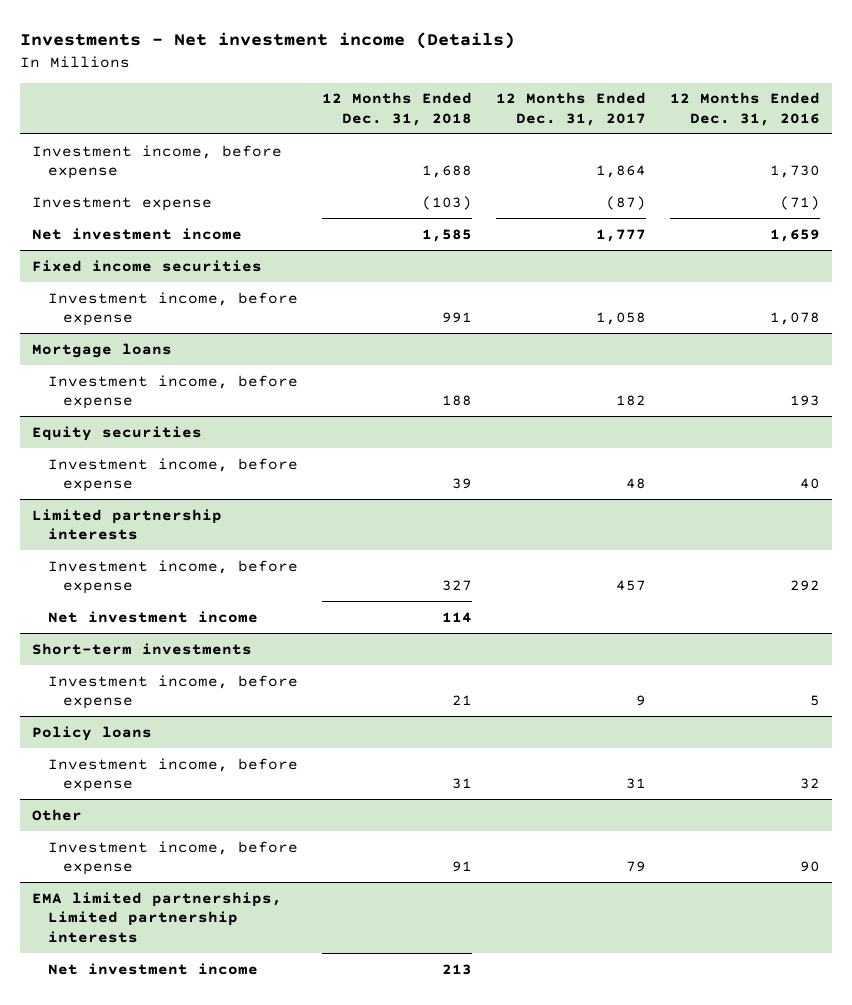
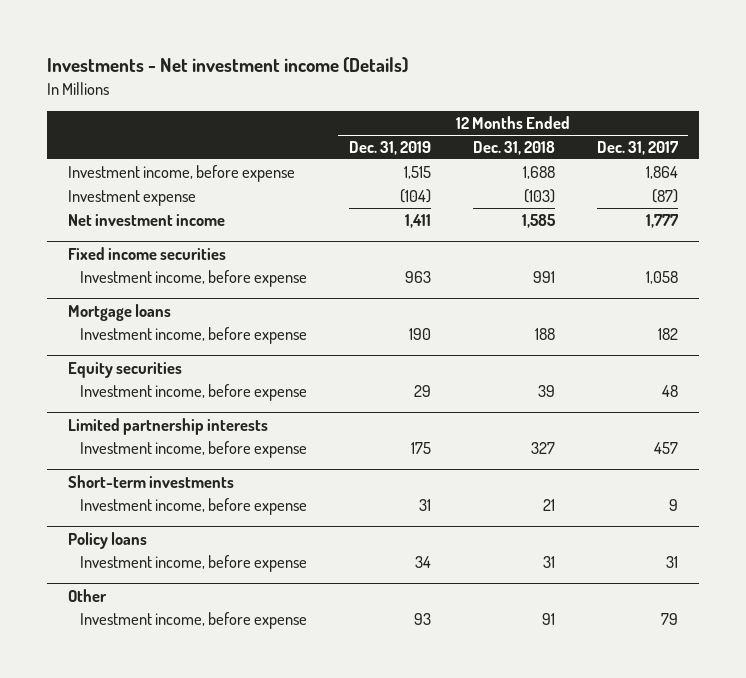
[669,92,820,126] 12 Months Ended Dec. 31, 2016 -> none
none -> [348,140,431,155] Dec. 31, 2019
[47,610,258,623] Net investment income -> none
[31,891,282,944] EMA limited partnerships, Limited partnership interests -> none
[47,962,258,975] Net investment income -> none

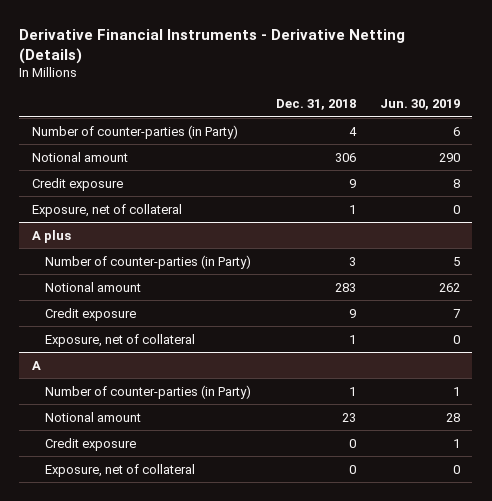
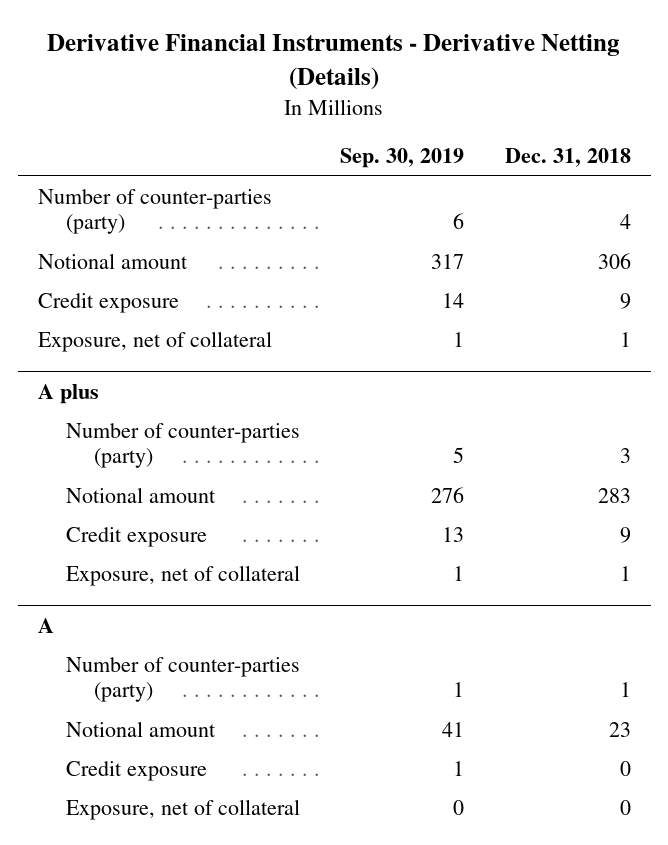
[380,98,461,110] Jun. 30, 2019 -> none
none -> [340,148,465,169] Sep. 30, 2019
[31,124,238,139] Number of counter-parties (in Party) -> [37,188,272,235] Number of counter-parties (party)
[45,254,252,269] Number of counter-parties (in Party) -> [65,422,300,469] Number of counter-parties (party)
[45,384,252,399] Number of counter-parties (in Party) -> [65,656,300,703] Number of counter-parties (party)

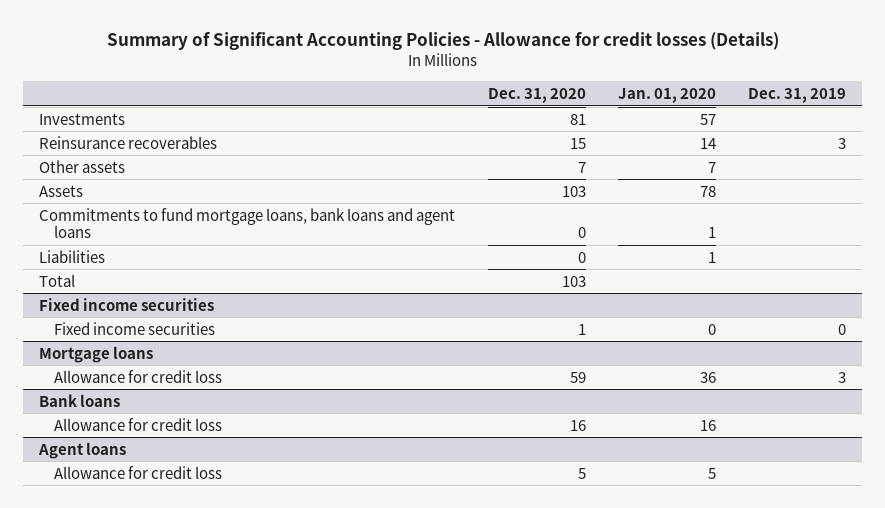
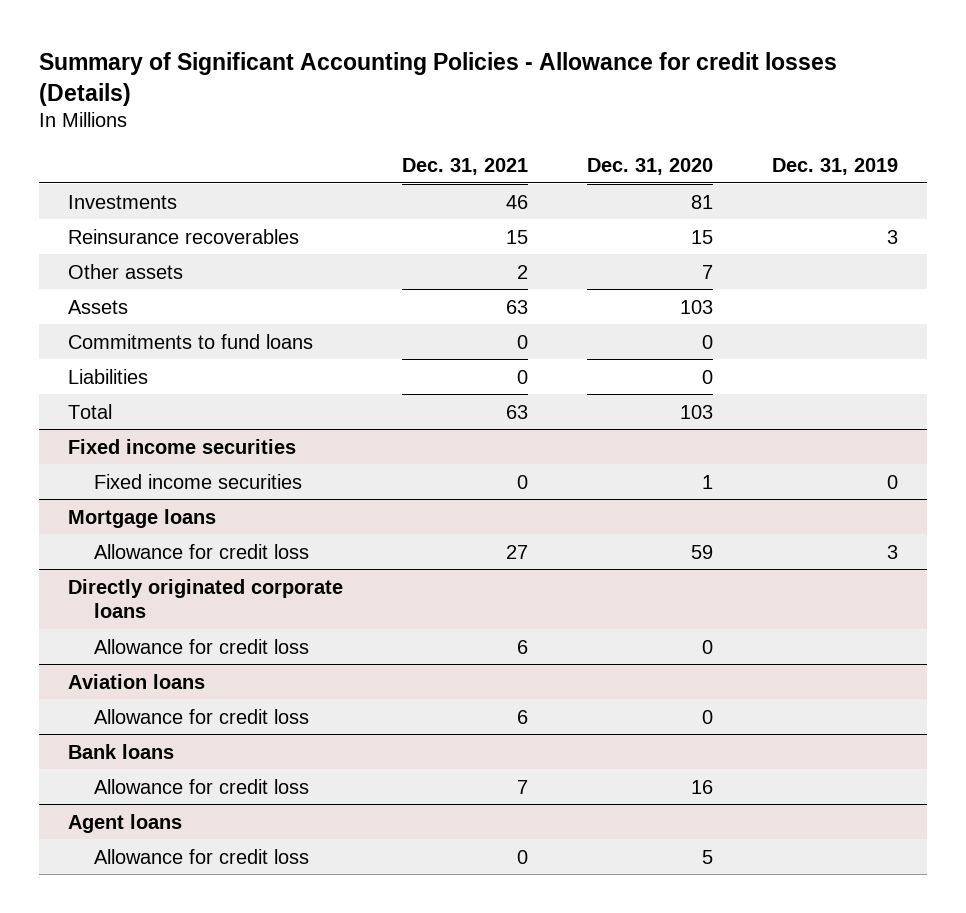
[617,87,716,103] Jan. 01, 2020 -> none
none -> [402,157,529,175] Dec. 31, 2021
[39,207,456,239] Commitments to fund mortgage loans, bank loans and agent loans -> [68,333,314,349] Commitments to fund loans
none -> [68,578,344,619] Directly originated corporate loans
none -> [94,638,310,654] Allowance for credit loss
none -> [68,673,206,689] Aviation loans
none -> [94,708,310,724] Allowance for credit loss

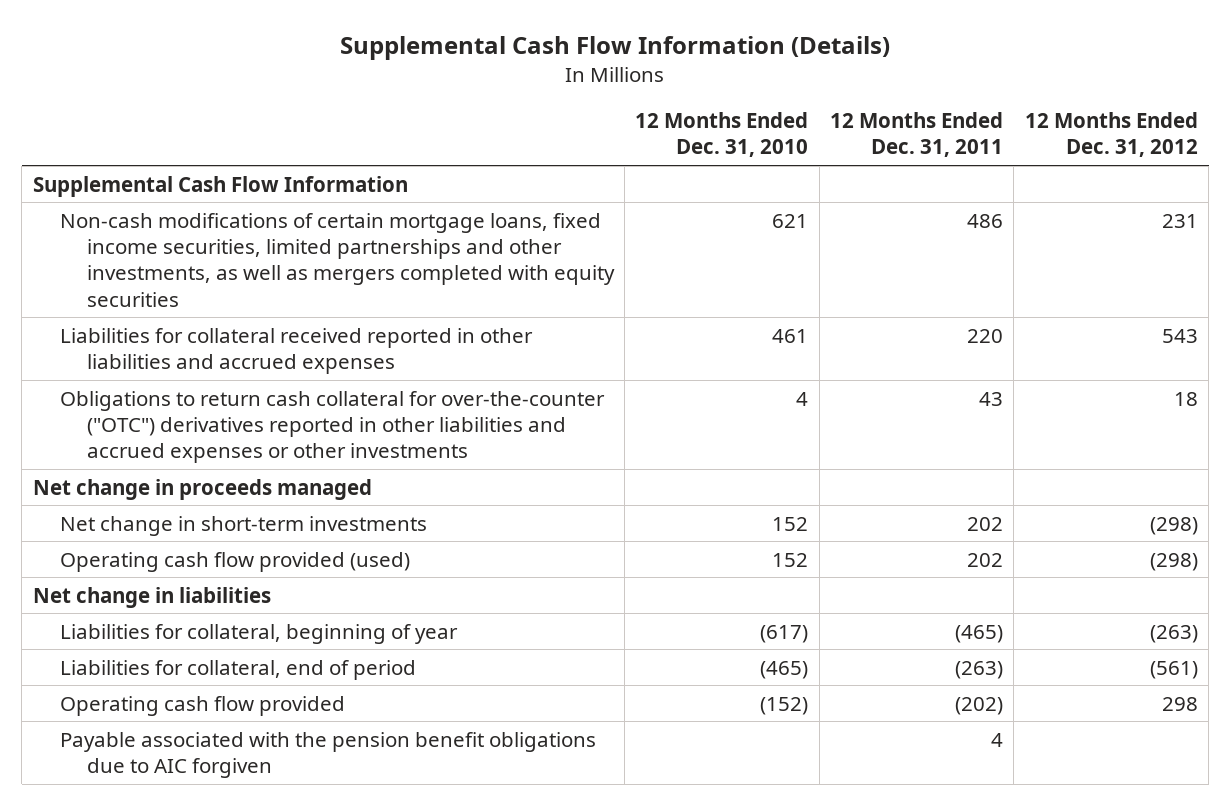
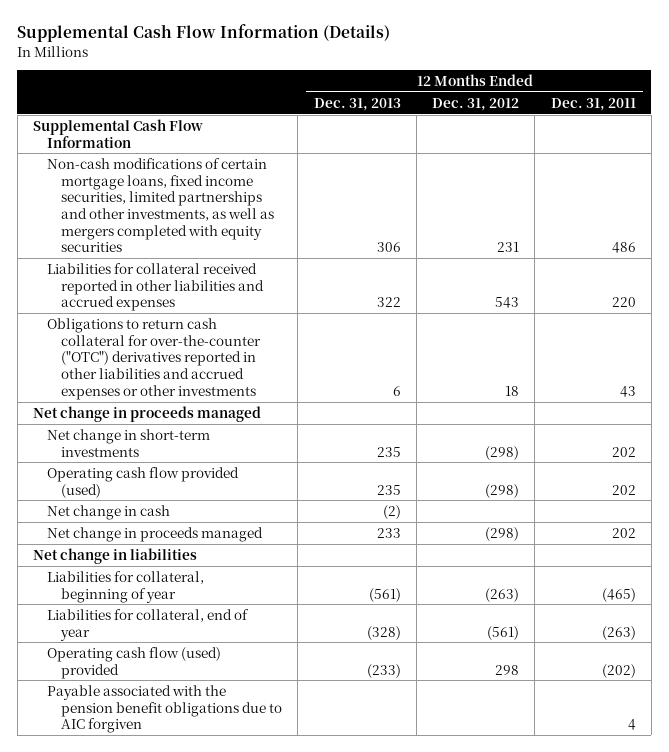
[635,112,809,158] 12 Months Ended Dec. 31, 2010 -> none
none -> [313,97,401,111] Dec. 31, 2013
none -> [47,504,171,520] Net change in cash
none -> [47,526,264,542] Net change in proceeds managed
[59,659,416,680] Liabilities for collateral, end of period -> [47,608,250,641] Liabilities for collateral, end of year
[59,695,345,716] Operating cash flow provided -> [47,646,222,679] Operating cash flow (used) provided

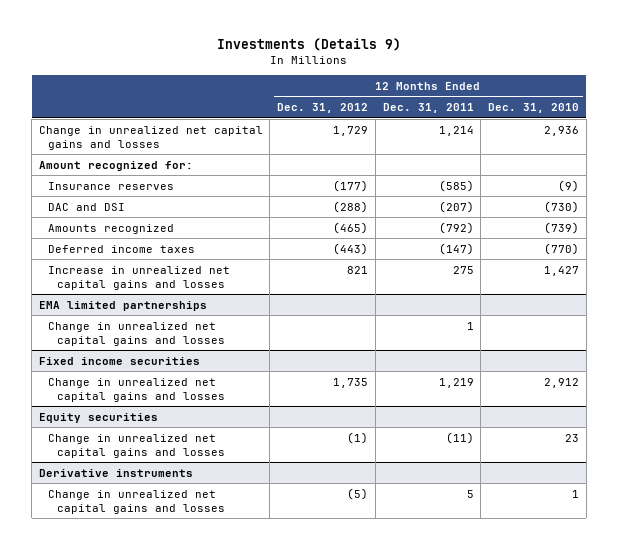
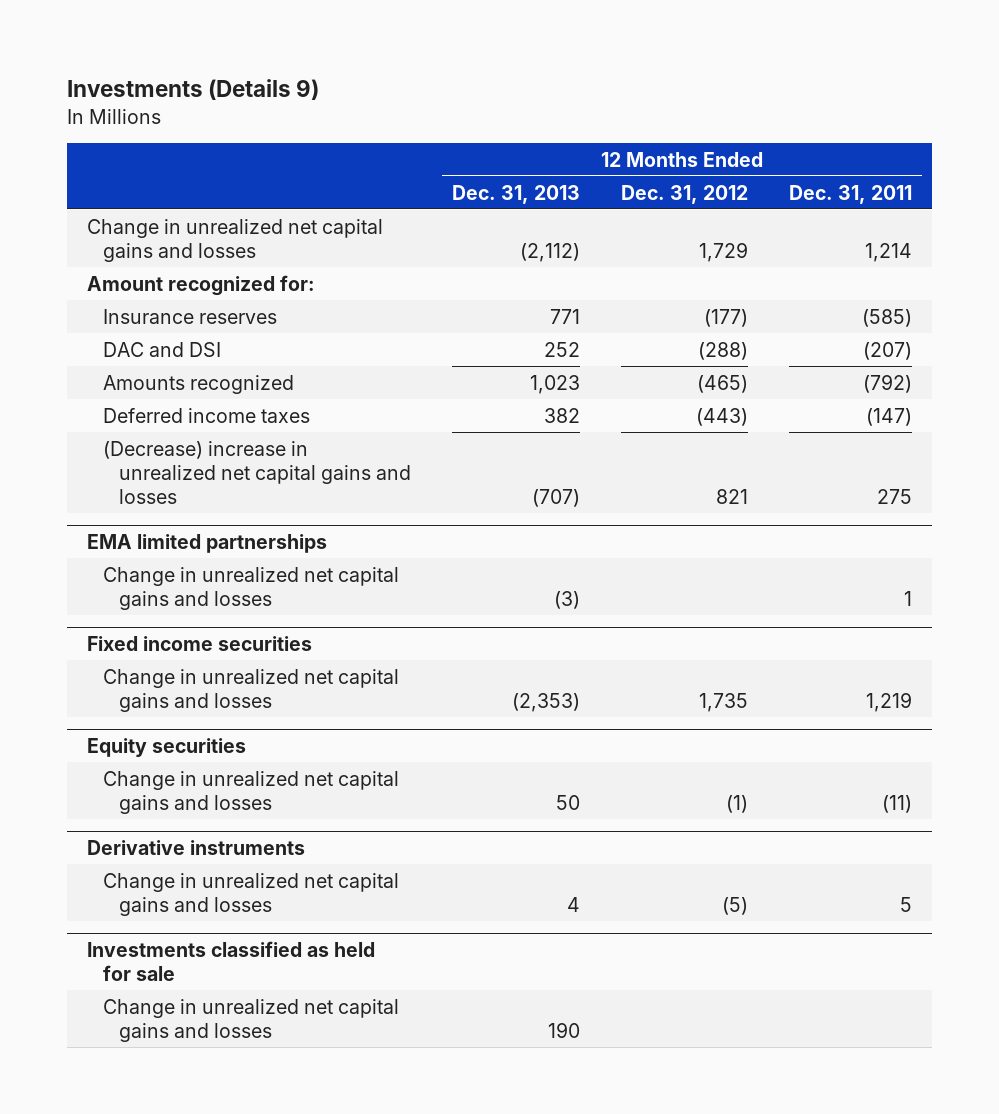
[488,103,580,114] Dec. 31, 2010 -> none
none -> [451,184,580,204] Dec. 31, 2013
[47,265,230,290] Increase in unrealized net capital gains and losses -> [103,440,411,504] (Decrease) increase in unrealized net capital gains and losses
none -> [87,940,376,981] Investments classified as held for sale
none -> [103,998,400,1042] Change in unrealized net capital gains and losses

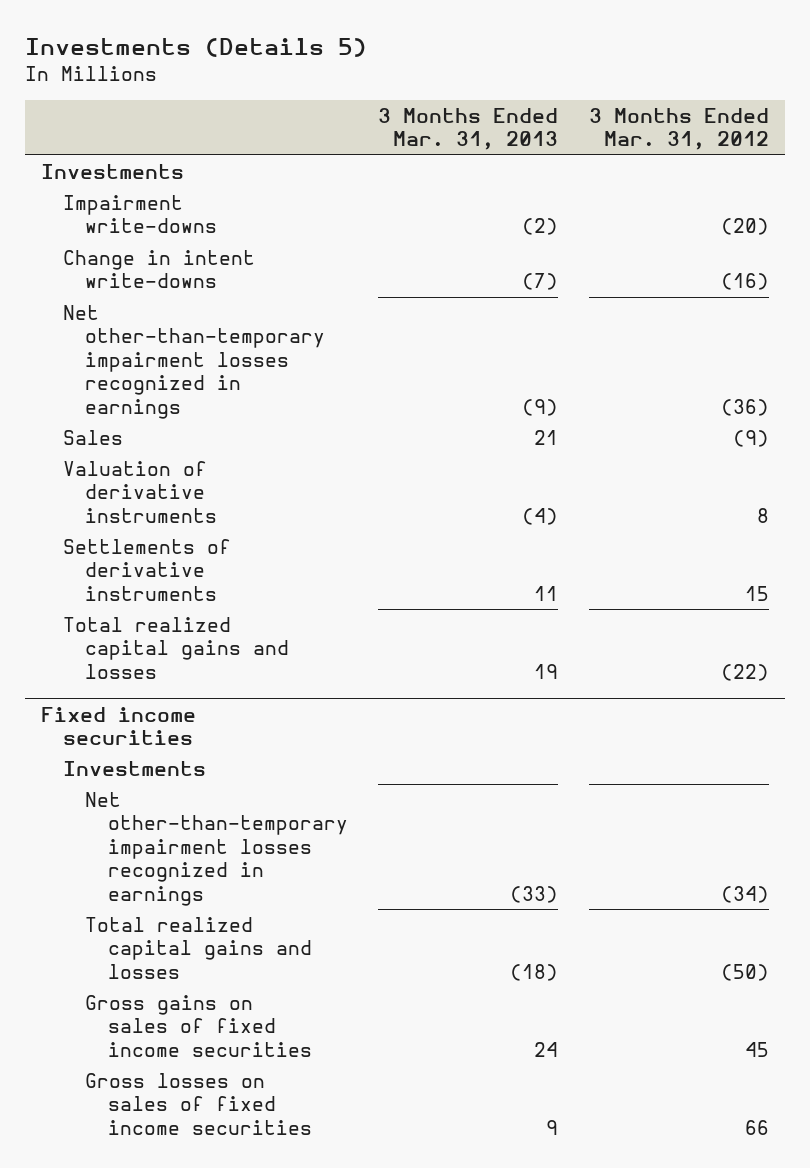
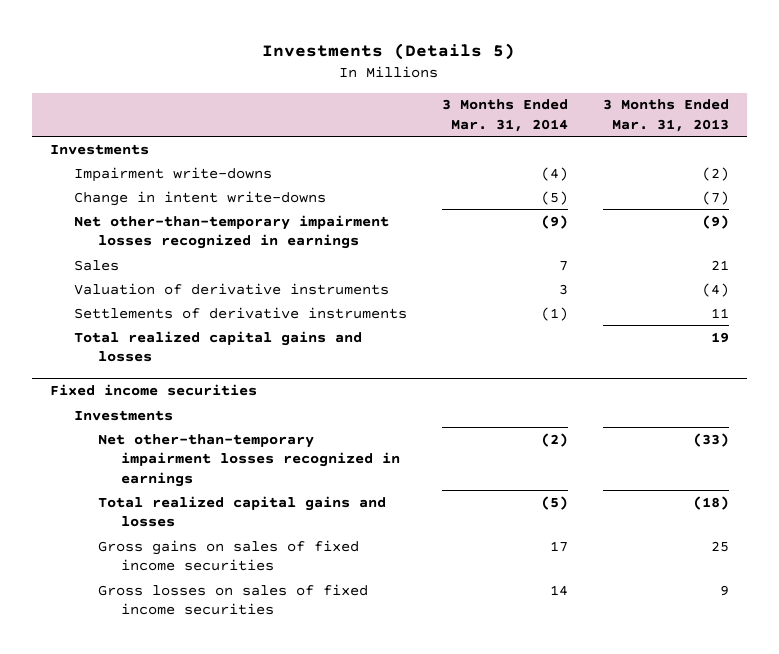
[589,107,770,151] 3 Months Ended Mar. 31, 2012 -> none
none -> [441,99,568,132] 3 Months Ended Mar. 31, 2014
[534,1041,559,1057] 24 -> [711,540,730,552] 25

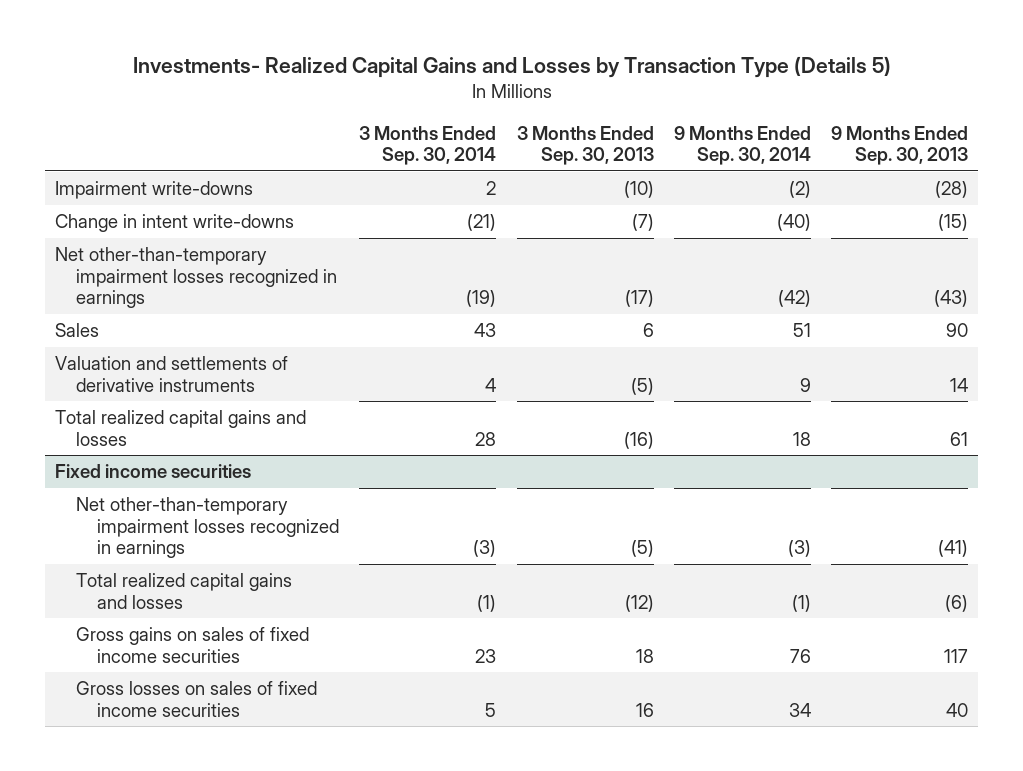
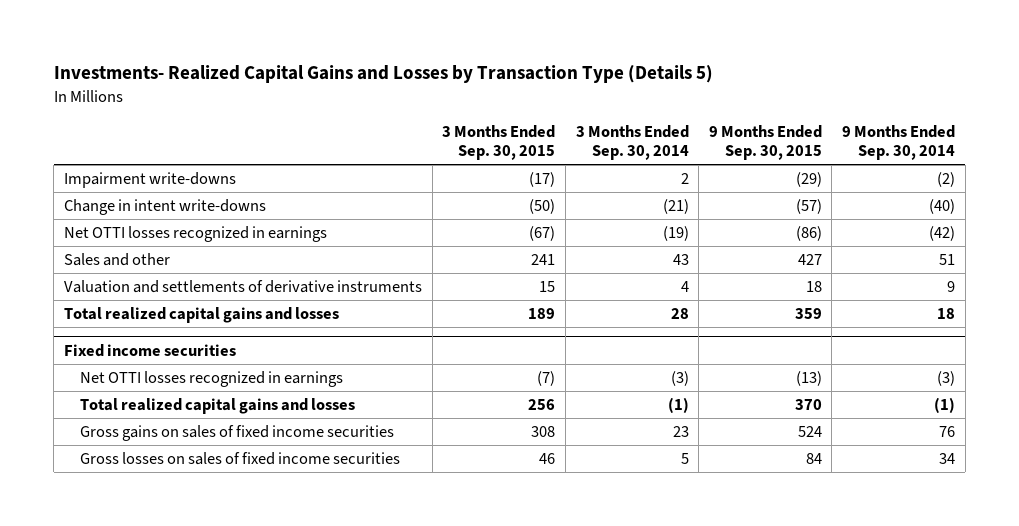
[516,125,654,166] 3 Months Ended Sep. 30, 2013 -> none
[831,125,969,166] 9 Months Ended Sep. 30, 2013 -> none
none -> [442,125,556,161] 3 Months Ended Sep. 30, 2015
none -> [708,125,822,161] 9 Months Ended Sep. 30, 2015
[54,247,337,308] Net other-than-temporary impairment losses recognized in earnings -> [64,225,328,242] Net OTTI losses recognized in earnings
[54,323,99,338] Sales -> [64,252,171,266] Sales and other
[75,497,339,558] Net other-than-temporary impairment losses recognized in earnings -> [80,370,344,387] Net OTTI losses recognized in earnings

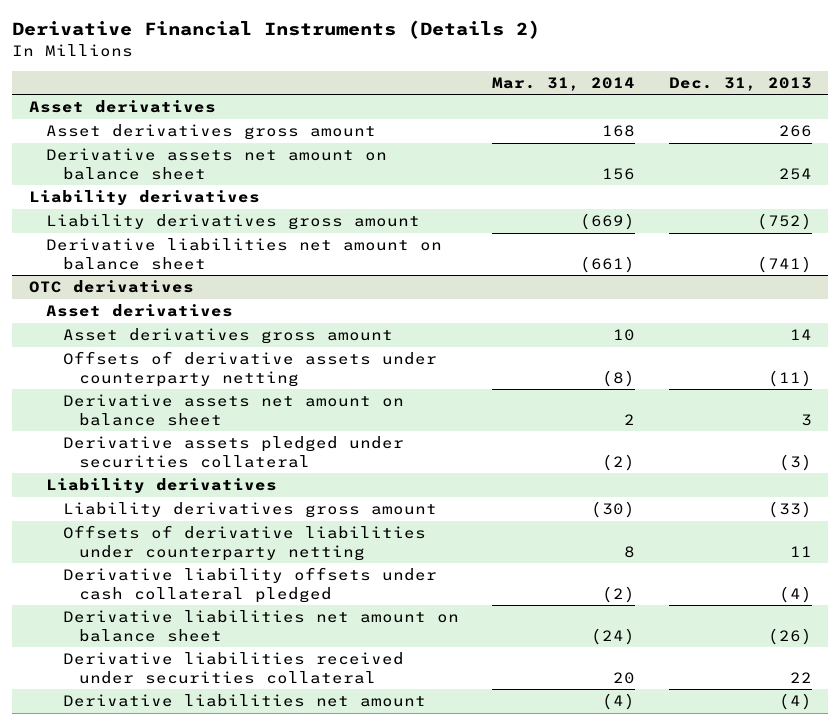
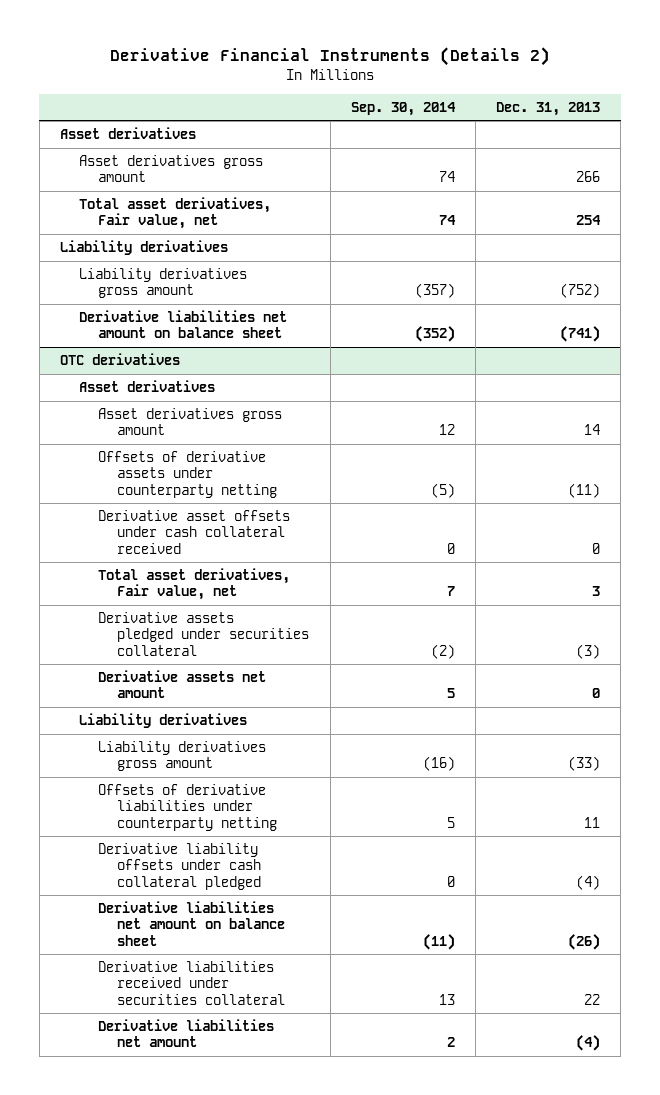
[492,76,636,91] Mar. 31, 2014 -> none
none -> [350,102,456,117] Sep. 30, 2014
[45,148,387,180] Derivative assets net amount on balance sheet -> [79,197,272,230] Total asset derivatives, Fair value, net
none -> [98,510,291,554] Derivative asset offsets under cash collateral received
[62,394,404,426] Derivative assets net amount on balance sheet -> [98,568,291,601] Total asset derivatives, Fair value, net
none -> [98,670,267,699] Derivative assets net amount

